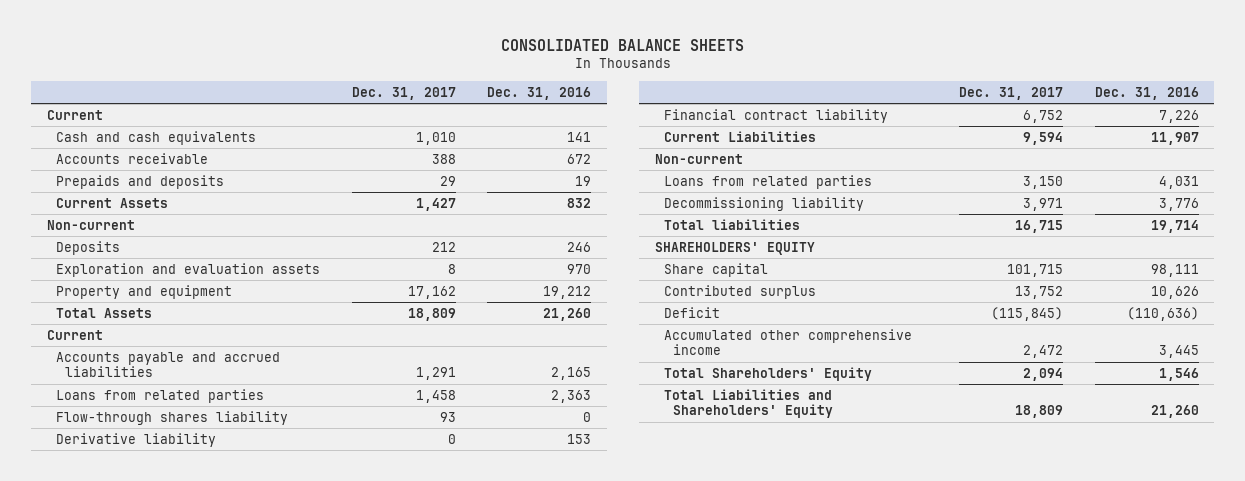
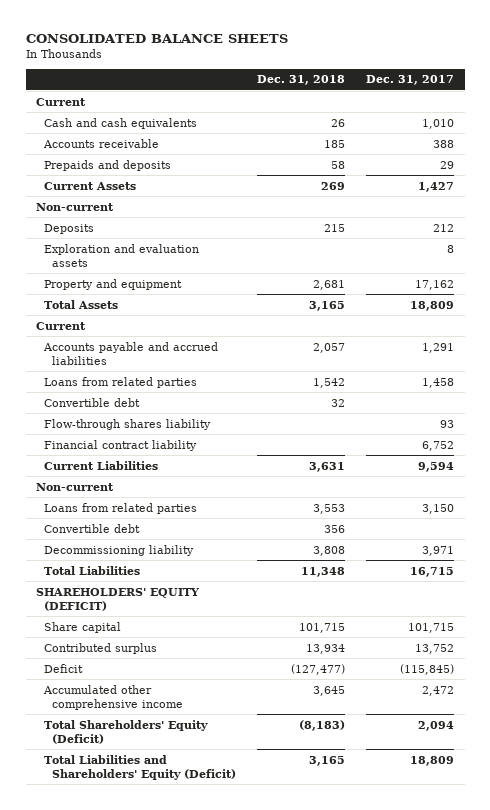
[486,86,591,100] Dec. 31, 2016 -> none
none -> [257,75,346,86] Dec. 31, 2018
none -> [44,397,141,407] Convertible debt
[56,432,217,447] Derivative liability -> none
none -> [44,523,141,533] Convertible debt
[663,218,800,230] Total liabilities -> [44,565,141,575] Total Liabilities
[654,241,815,255] SHAREHOLDERS' EQUITY -> [36,587,200,611] SHAREHOLDERS' EQUITY (DEFICIT)
[663,366,872,381] Total Shareholders' Equity -> [44,719,209,744] Total Shareholders' Equity (Deficit)
[663,388,833,419] Total Liabilities and Shareholders' Equity -> [44,754,237,780] Total Liabilities and Shareholders' Equity (Deficit)

